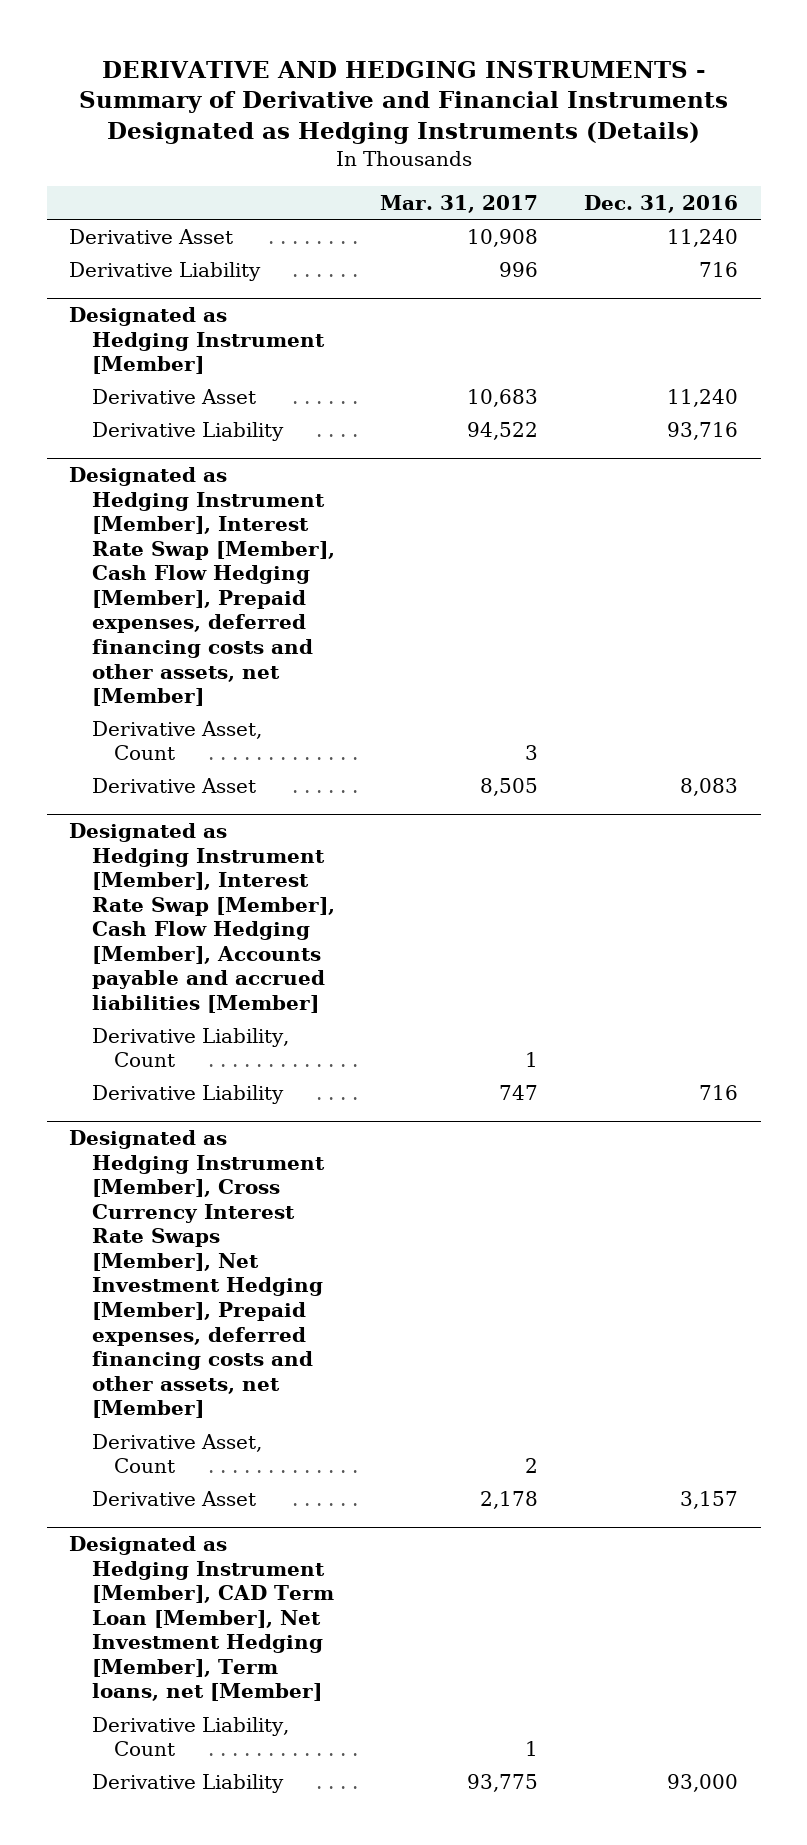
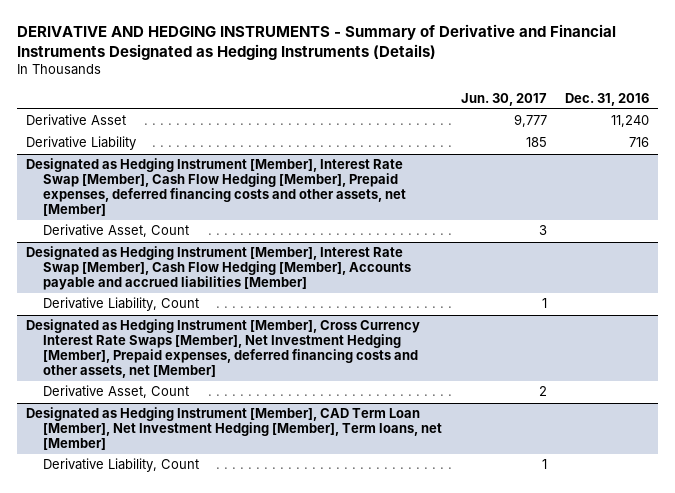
[380,194,539,213] Mar. 31, 2017 -> none
none -> [460,92,547,106] Jun. 30, 2017
[69,307,325,375] Designated as Hedging Instrument [Member] -> none
[91,388,256,404] Derivative Asset -> none
[91,421,284,441] Derivative Liability -> none
[91,777,256,793] Derivative Asset -> none
[91,1084,284,1104] Derivative Liability -> none
[91,1490,256,1506] Derivative Asset -> none
[91,1773,284,1793] Derivative Liability -> none

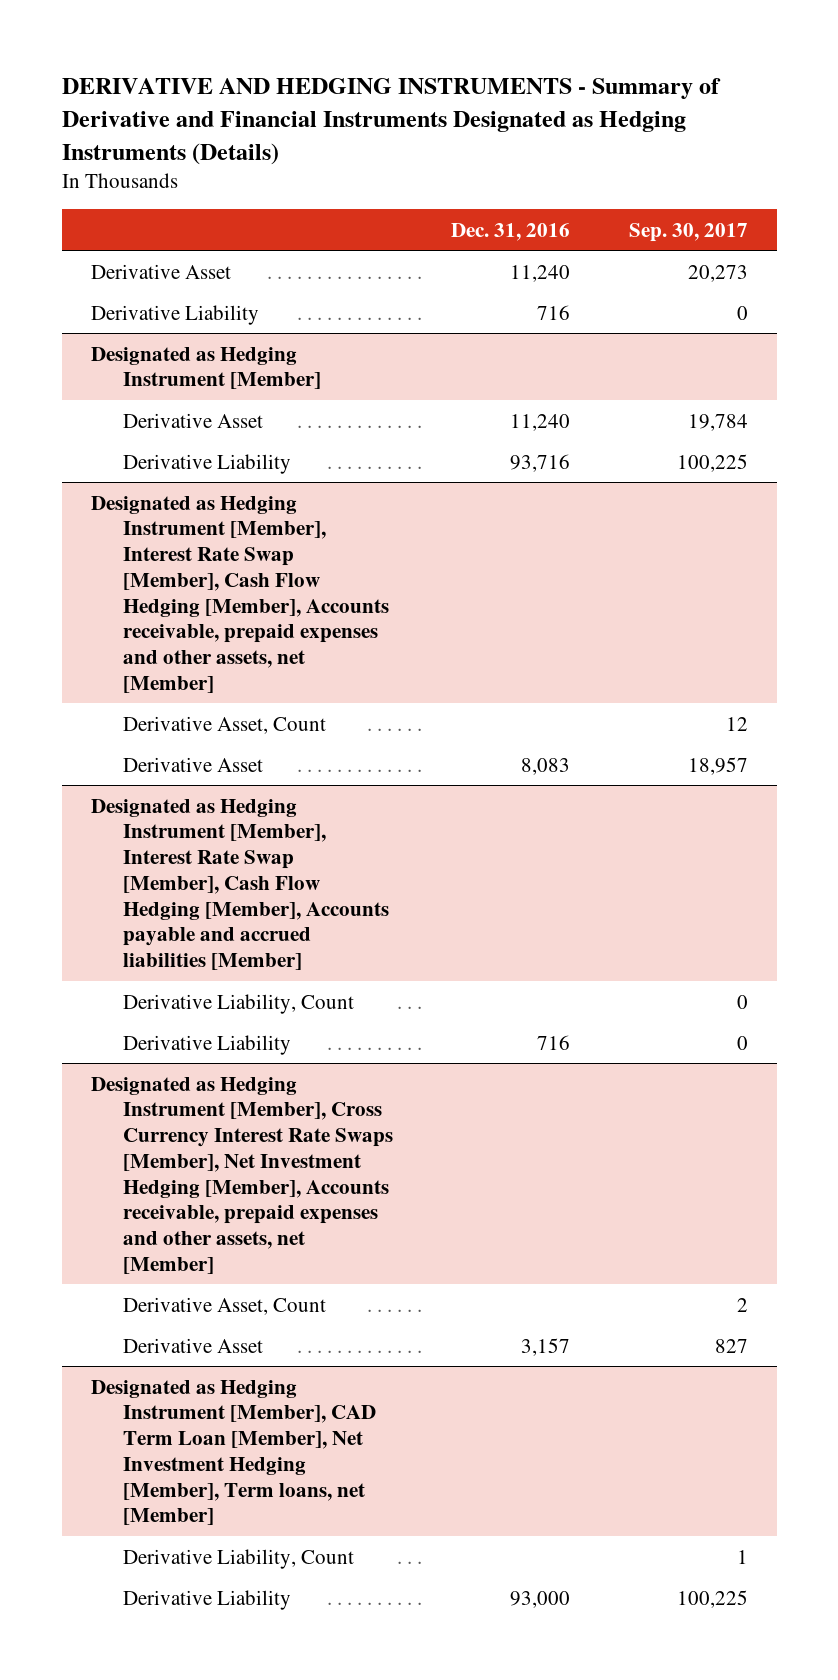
[460,92,547,106] Jun. 30, 2017 -> none
none -> [628,222,748,242] Sep. 30, 2017
none -> [90,346,322,390] Designated as Hedging Instrument [Member]
none -> [123,412,264,428] Derivative Asset
none -> [123,453,292,474] Derivative Liability
[26,158,407,217] Designated as Hedging Instrument [Member], Interest Rate Swap [Member], Cash Flow Hedging [Member], Prepaid expenses, deferred financing costs and other assets, net [Member] -> [90,495,390,693] Designated as Hedging Instrument [Member], Interest Rate Swap [Member], Cash Flow Hedging [Member], Accounts receivable, prepaid expenses and other assets, net [Member]
none -> [123,756,264,772] Derivative Asset
none -> [123,1034,292,1055] Derivative Liability
[26,319,421,379] Designated as Hedging Instrument [Member], Cross Currency Interest Rate Swaps [Member], Net Investment Hedging [Member], Prepaid expenses, deferred financing costs and other assets, net [Member] -> [90,1076,394,1274] Designated as Hedging Instrument [Member], Cross Currency Interest Rate Swaps [Member], Net Investment Hedging [Member], Accounts receivable, prepaid expenses and other assets, net [Member]
none -> [123,1337,264,1353] Derivative Asset
none -> [123,1589,292,1610] Derivative Liability

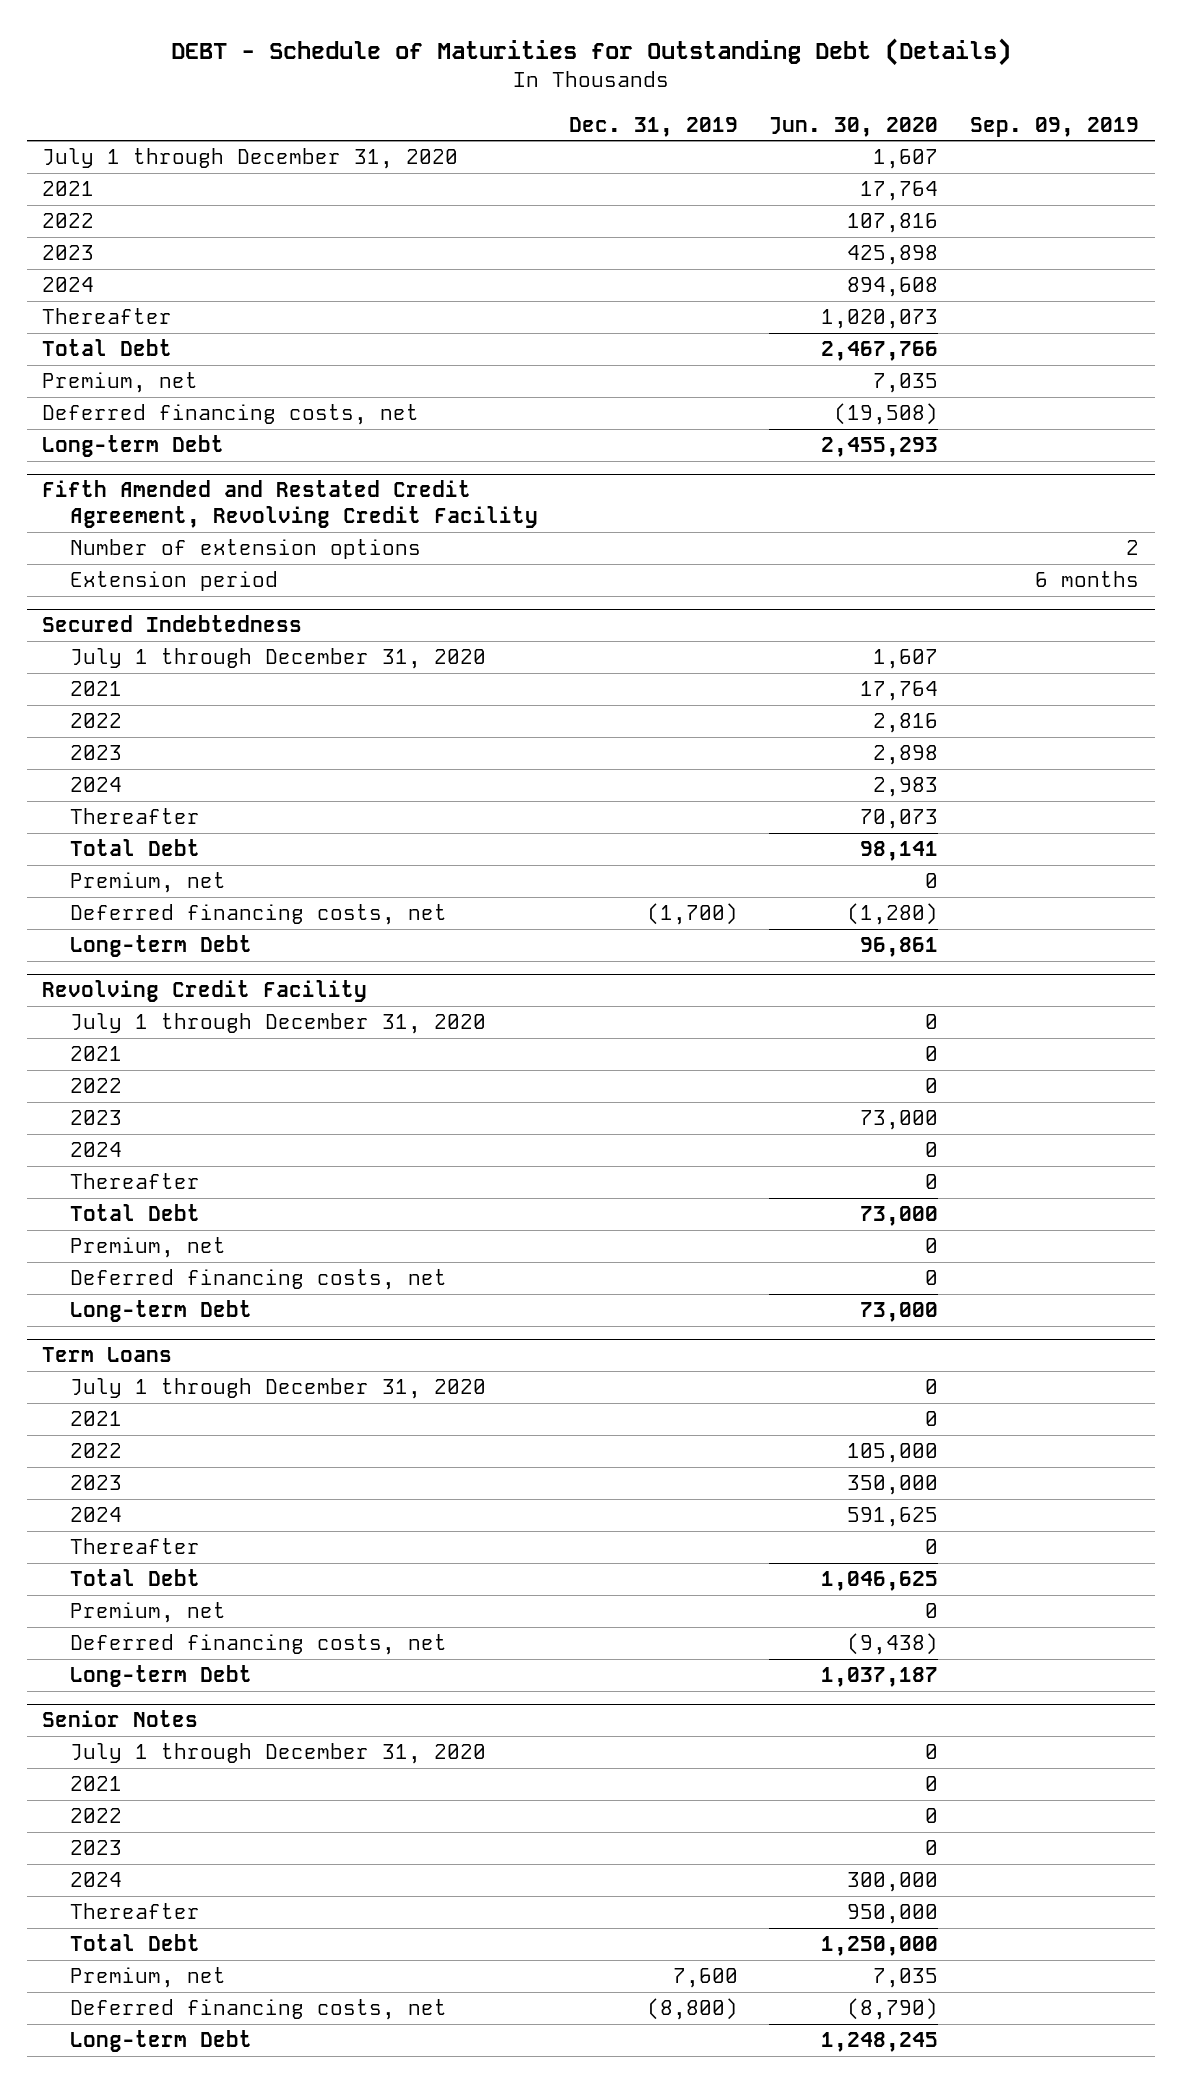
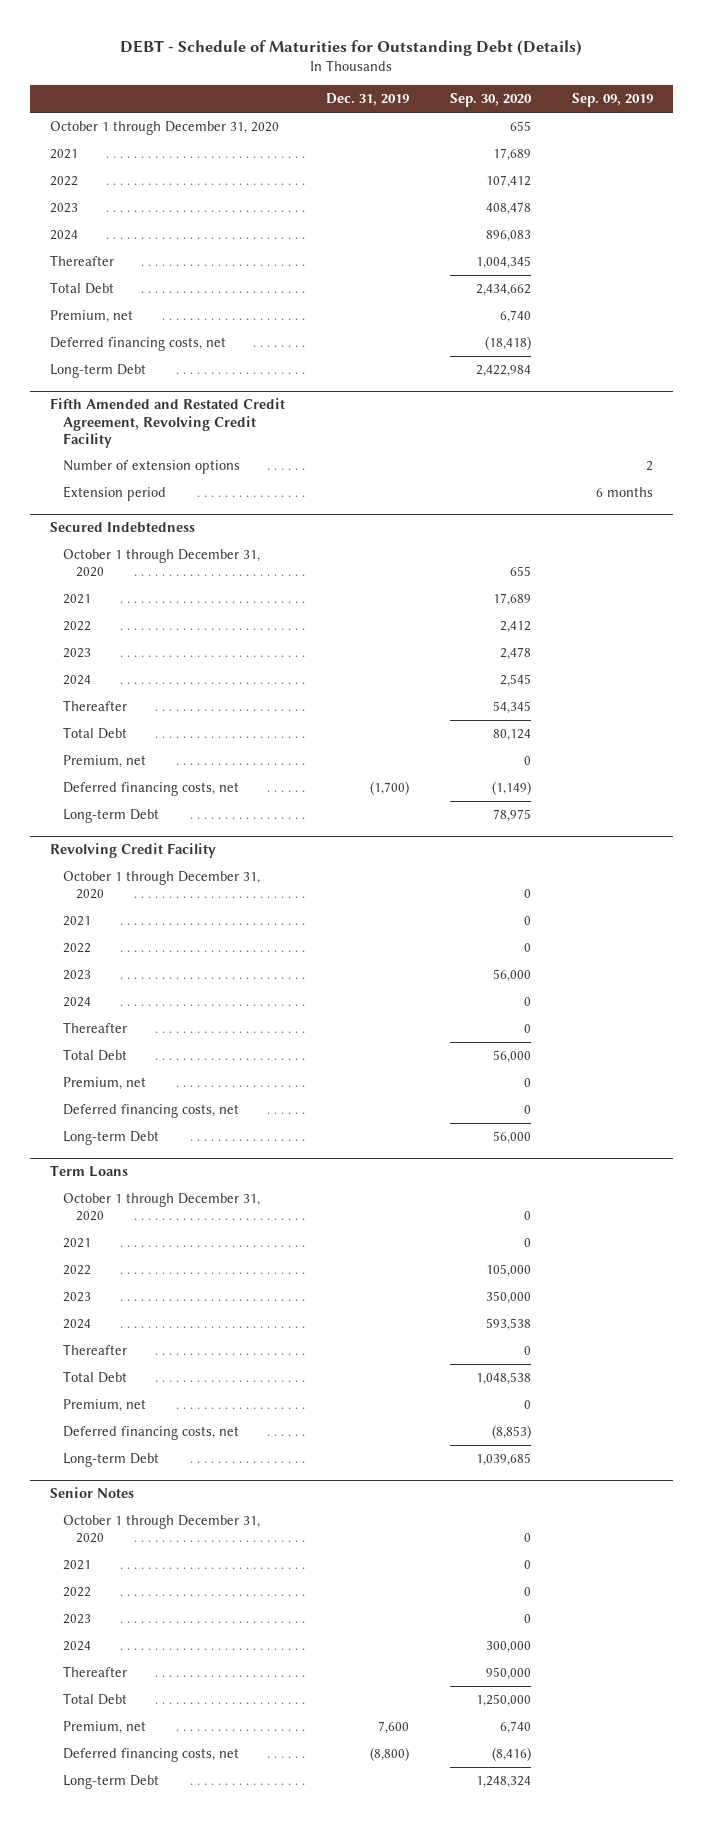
[769,116,939,137] Jun. 30, 2020 -> none
none -> [449,93,532,108] Sep. 30, 2020
[42,148,459,170] July 1 through December 31, 2020 -> [50,120,280,135] October 1 through December 31, 2020
[69,648,486,670] July 1 through December 31, 2020 -> [63,548,261,578] October 1 through December 31, 2020
[69,1013,486,1035] July 1 through December 31, 2020 -> [63,870,261,900] October 1 through December 31, 2020
[69,1378,486,1400] July 1 through December 31, 2020 -> [63,1192,261,1222] October 1 through December 31, 2020
[69,1743,486,1765] July 1 through December 31, 2020 -> [63,1514,261,1544] October 1 through December 31, 2020

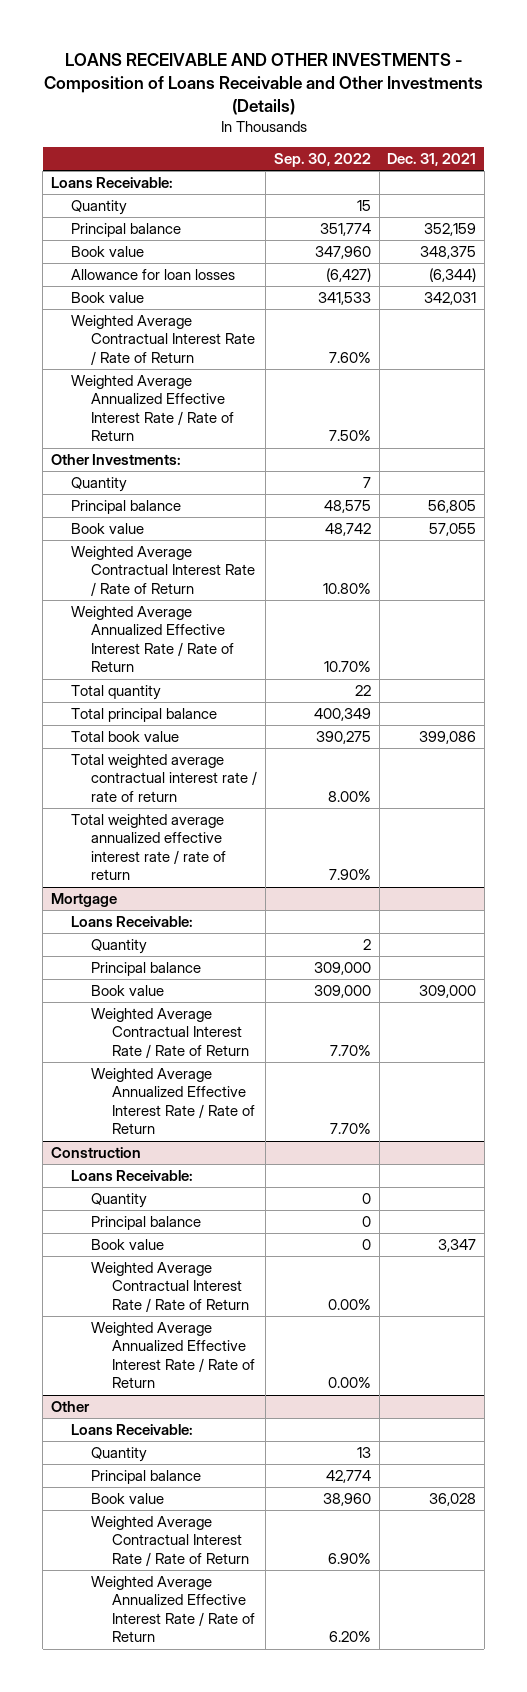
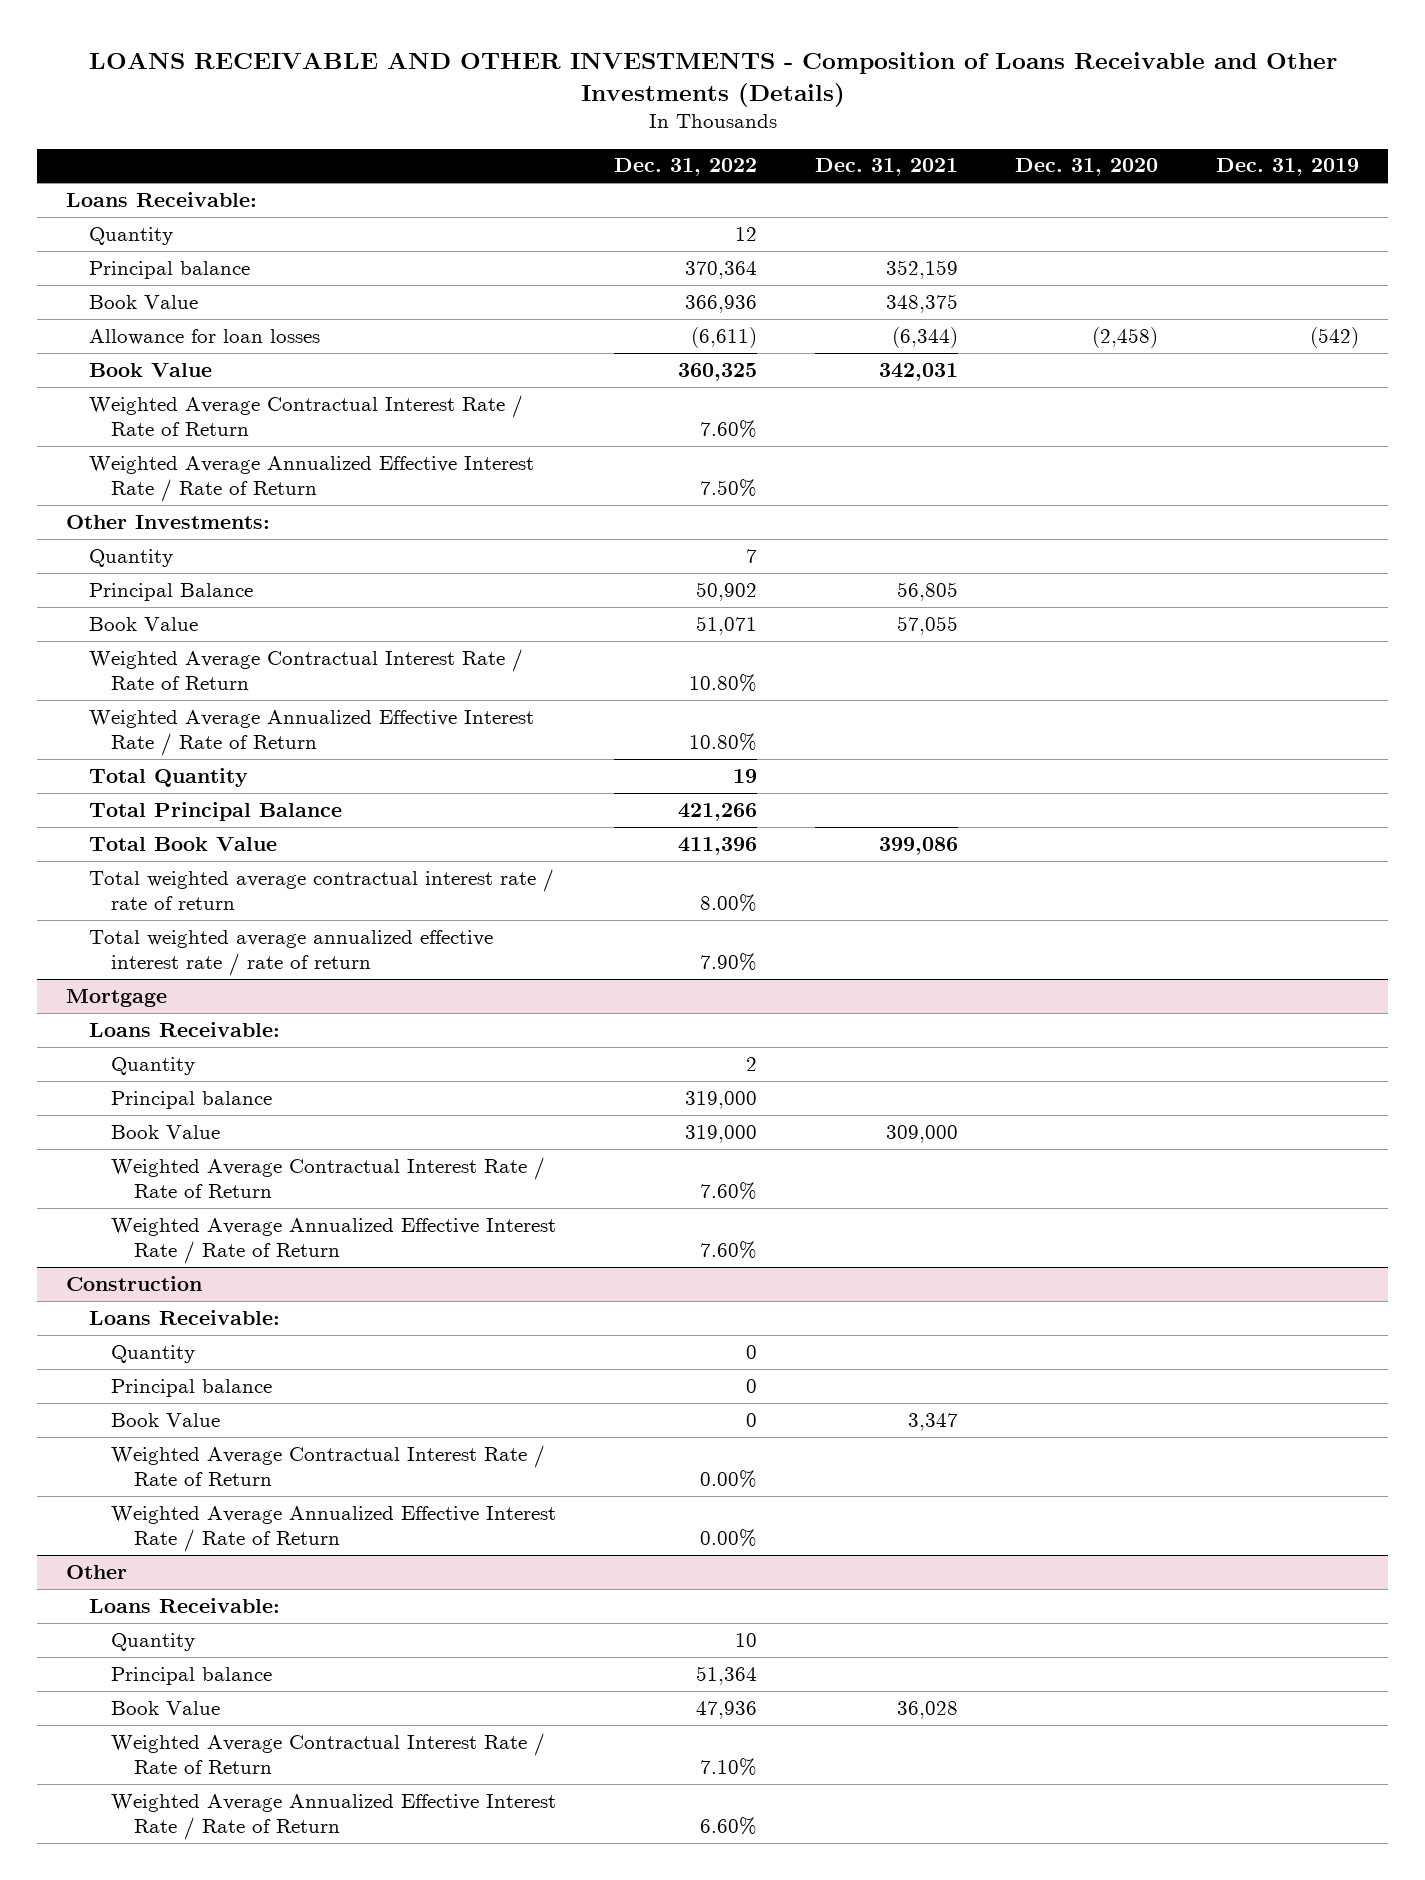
[273,153,371,168] Sep. 30, 2022 -> none
none -> [613,158,757,177] Dec. 31, 2022
none -> [1015,158,1159,177] Dec. 31, 2020
none -> [1216,158,1360,177] Dec. 31, 2019
[71,245,145,257] Book value -> [88,294,198,309] Book Value
[71,291,145,303] Book value -> [88,362,212,377] Book Value
[71,499,182,514] Principal balance -> [88,582,253,601] Principal Balance
[71,522,145,534] Book value -> [88,616,198,631] Book Value
[71,684,162,700] Total quantity -> [88,767,248,787] Total Quantity
[71,707,218,722] Total principal balance -> [88,801,342,821] Total Principal Balance
[71,730,180,742] Total book value -> [88,836,277,851] Total Book Value
[91,984,165,996] Book value -> [111,1124,221,1139] Book Value
[91,1238,165,1250] Book value -> [111,1412,221,1427] Book Value
[91,1492,165,1504] Book value -> [111,1700,221,1715] Book Value

